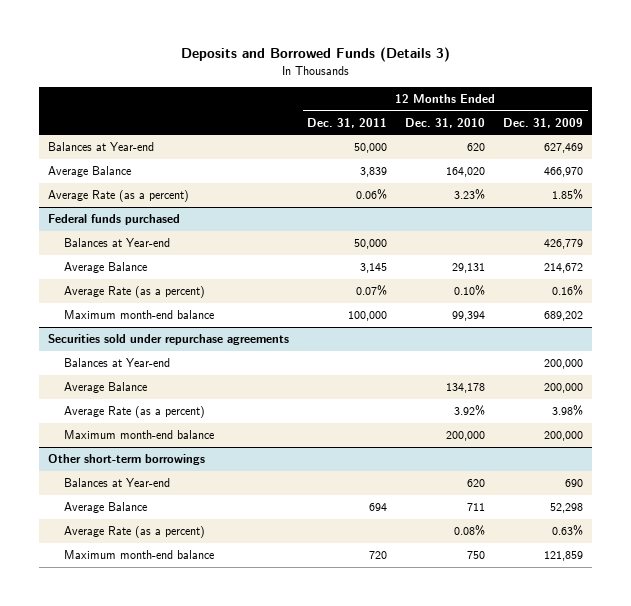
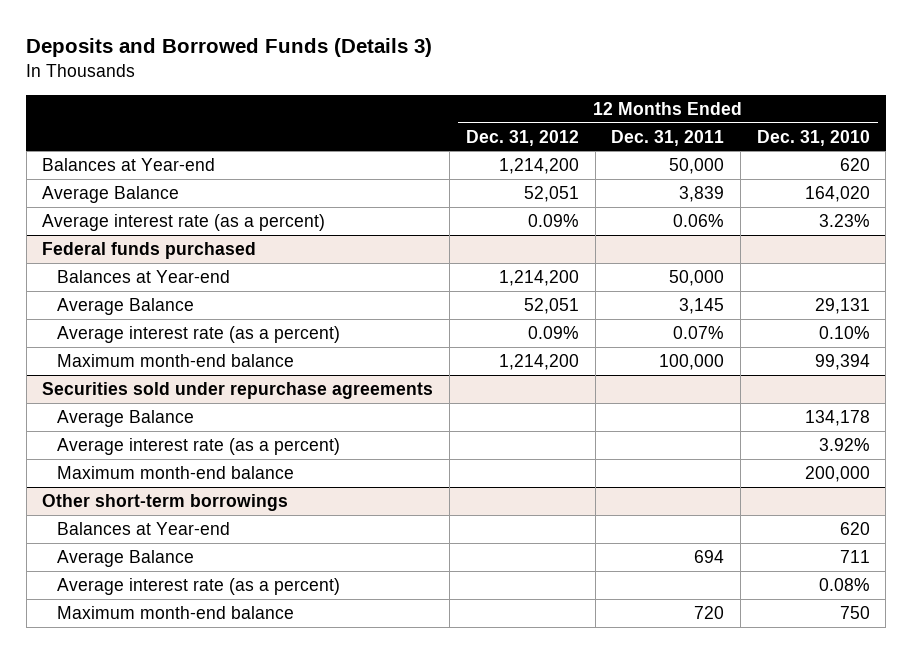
[503,117,584,128] Dec. 31, 2009 -> none
none -> [465,129,579,146] Dec. 31, 2012
[48,190,190,203] Average Rate (as a percent) -> [42,213,326,231] Average interest rate (as a percent)
[64,286,206,299] Average Rate (as a percent) -> [56,325,340,343] Average interest rate (as a percent)
[64,358,171,368] Balances at Year-end -> none
[64,406,206,419] Average Rate (as a percent) -> [56,437,340,455] Average interest rate (as a percent)
[64,526,206,539] Average Rate (as a percent) -> [56,577,340,595] Average interest rate (as a percent)

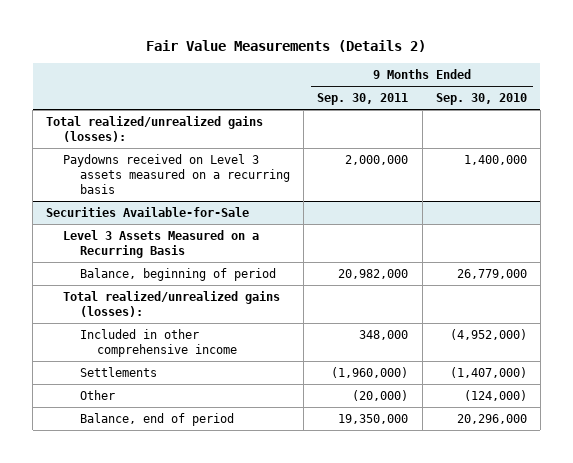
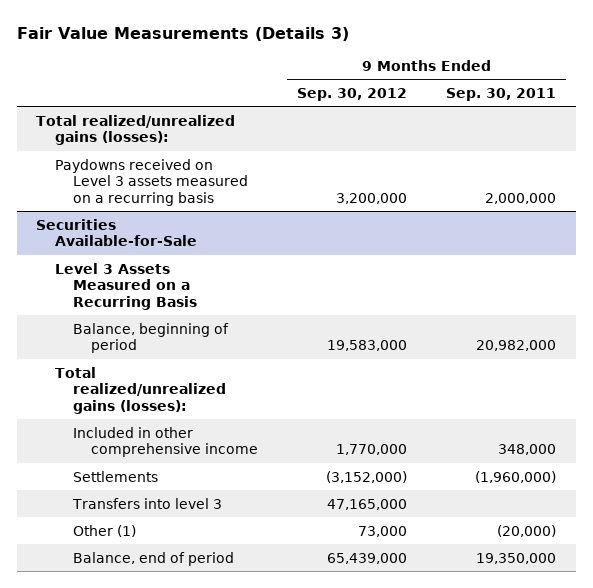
[146,39,427,52] Fair Value Measurements (Details 2) -> [16,26,349,41] Fair Value Measurements (Details 3)
[435,92,527,105] Sep. 30, 2010 -> none
none -> [297,87,408,101] Sep. 30, 2012
none -> [71,497,222,509] Transfers into level 3
[80,389,116,400] Other -> [72,524,136,537] Other (1)

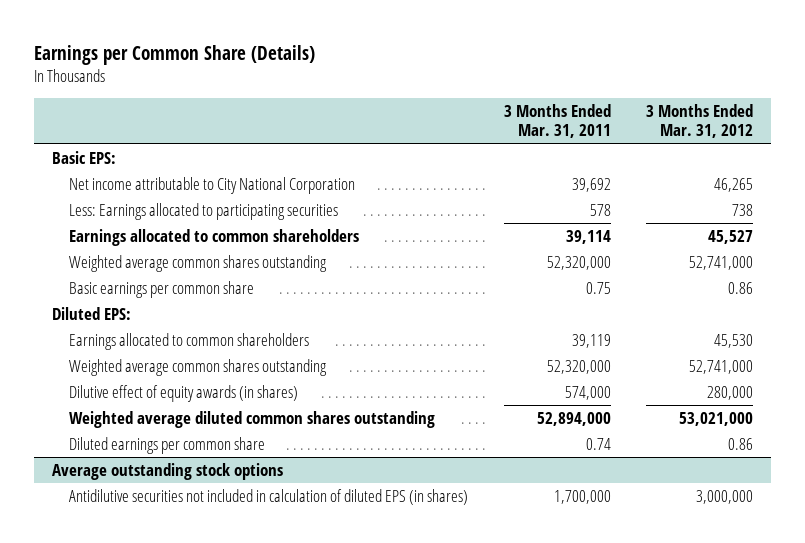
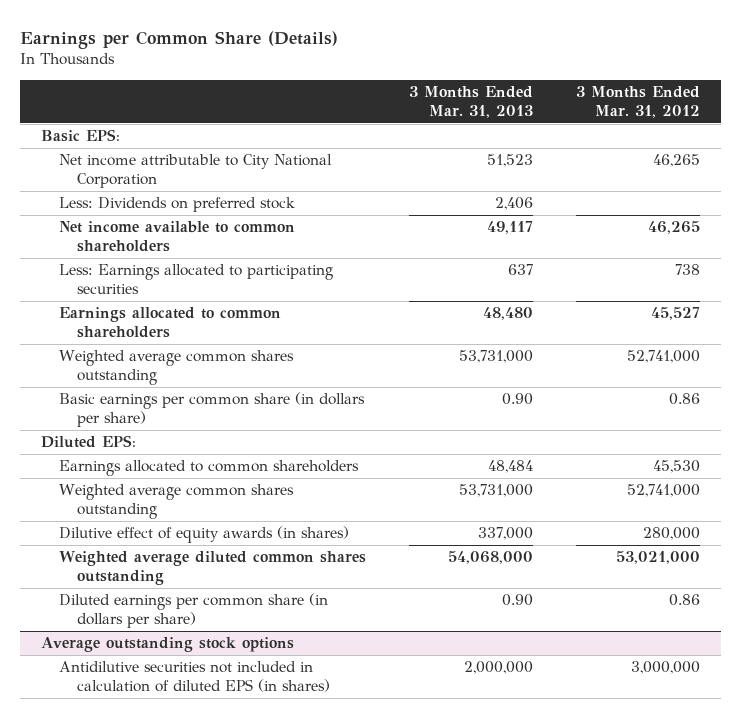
[503,103,611,139] 3 Months Ended Mar. 31, 2011 -> none
none -> [408,86,533,119] 3 Months Ended Mar. 31, 2013
none -> [58,197,295,213] Less: Dividends on preferred stock
none -> [58,221,295,253] Net income available to common shareholders
[69,280,255,298] Basic earnings per common share -> [58,392,365,428] Basic earnings per common share (in dollars per share)
[69,436,266,454] Diluted earnings per common share -> [58,593,328,629] Diluted earnings per common share (in dollars per share)

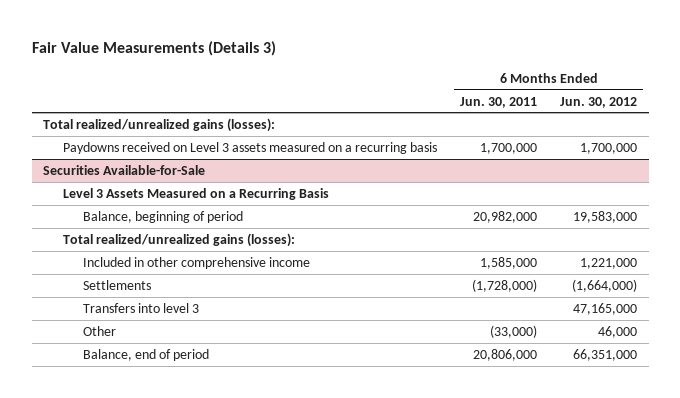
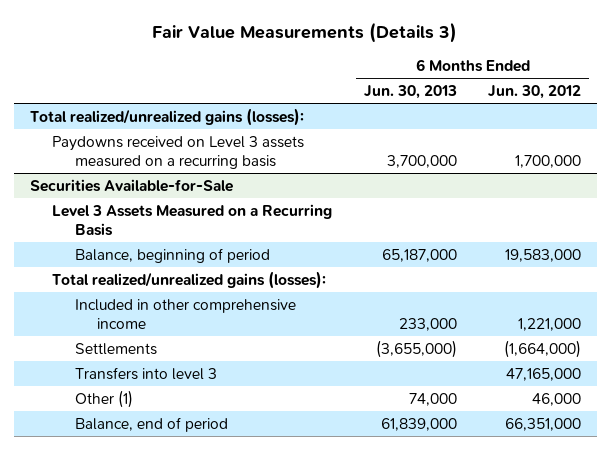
[460,96,538,108] Jun. 30, 2011 -> none
none -> [363,85,457,100] Jun. 30, 2013
[83,325,117,336] Other -> [74,389,133,408] Other (1)

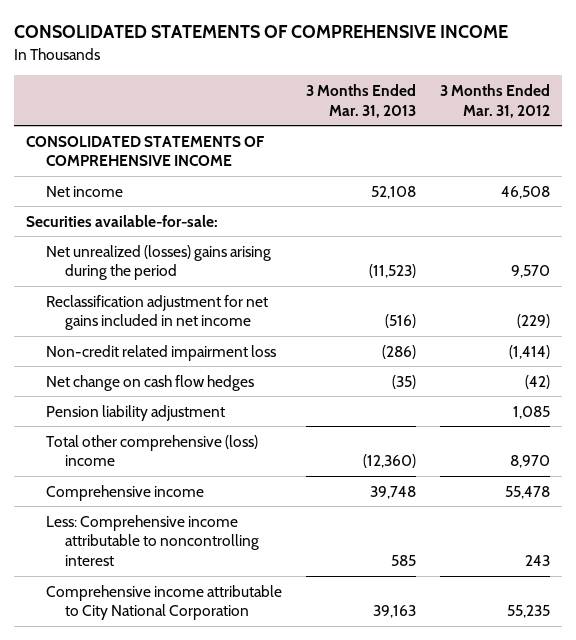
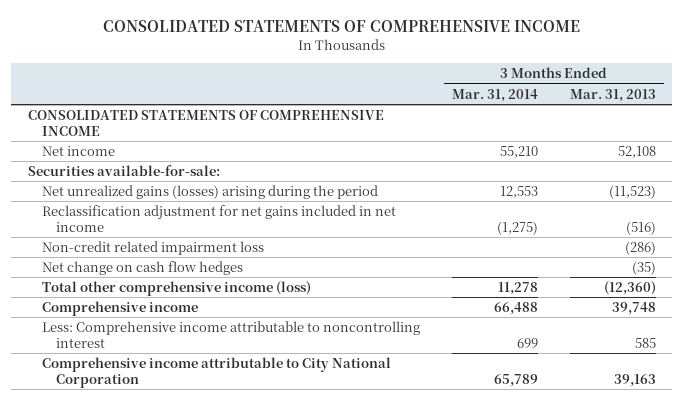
[439,83,550,118] 3 Months Ended Mar. 31, 2012 -> none
none -> [451,88,538,102] Mar. 31, 2014
[45,244,271,281] Net unrealized (losses) gains arising during the period -> [41,185,378,200] Net unrealized gains (losses) arising during the period
[45,404,225,421] Pension liability adjustment -> none
[45,434,258,467] Total other comprehensive (loss) income -> [41,281,311,297] Total other comprehensive income (loss)

